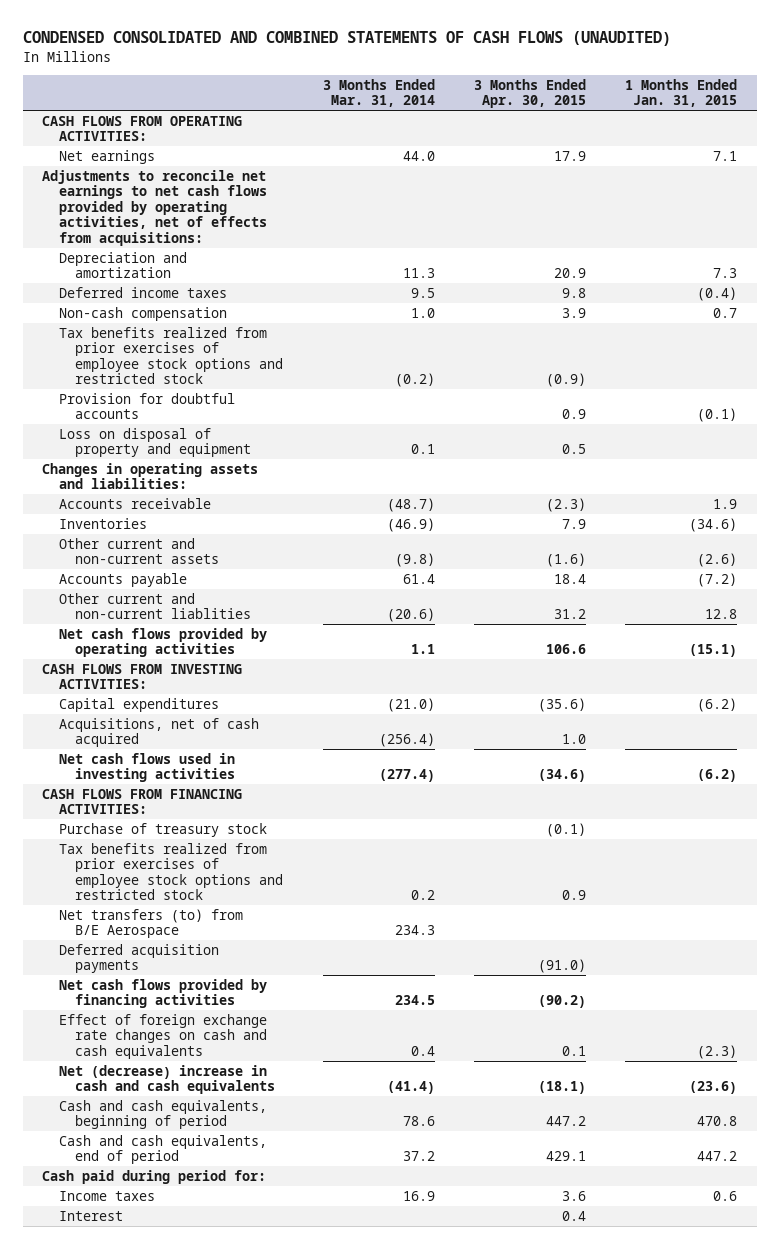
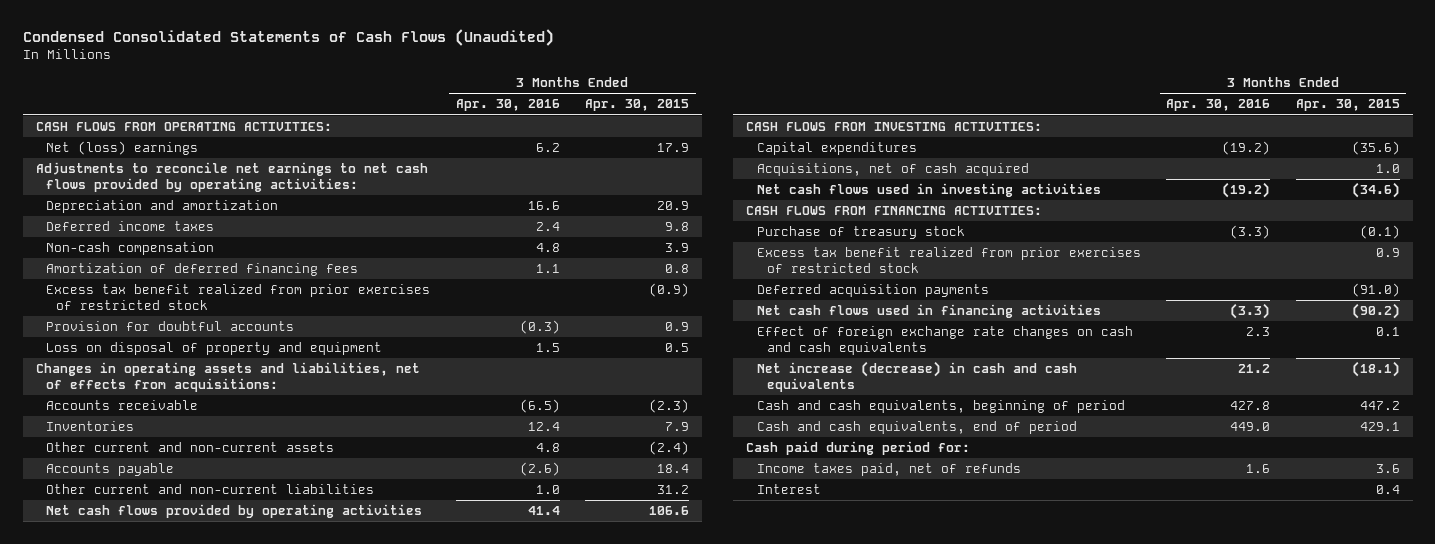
[22,31,671,47] CONDENSED CONSOLIDATED AND COMBINED STATEMENTS OF CASH FLOWS (UNAUDITED) -> [22,29,554,47] Condensed Consolidated Statements of Cash Flows (Unaudited)
[322,78,435,108] 3 Months Ended Mar. 31, 2014 -> none
[625,78,738,108] 1 Months Ended Jan. 31, 2015 -> none
none -> [455,99,560,112] Apr. 30, 2016
[58,149,155,164] Net earnings -> [46,141,199,156] Net (loss) earnings
[42,169,267,246] Adjustments to reconcile net earnings to net cash flows provided by operating activities, net of effects from acquisitions: -> [35,162,428,192] Adjustments to reconcile net earnings to net cash flows provided by operating activities:
none -> [46,263,359,277] Amortization of deferred financing fees
[58,326,284,385] Tax benefits realized from prior exercises of employee stock options and restricted stock -> [46,284,431,310] Excess tax benefit realized from prior exercises of restricted stock
[42,462,259,490] Changes in operating assets and liabilities: -> [35,362,420,392] Changes in operating assets and liabilities, net of effects from acquisitions:
[546,553,587,568] (1.6) -> [649,441,690,456] (2.4)
[58,592,252,620] Other current and non-current liablities -> [46,484,375,495] Other current and non-current liabilities
[58,908,243,939] Net transfers (to) from B/E Aerospace -> none
[58,842,284,901] Tax benefits realized from prior exercises of employee stock options and restricted stock -> [756,247,1141,273] Excess tax benefit realized from prior exercises of restricted stock
[58,978,267,1009] Net cash flows provided by financing activities -> [756,304,1101,319] Net cash flows used in financing activities
[58,1064,276,1095] Net (decrease) increase in cash and cash equivalents -> [756,361,1077,392] Net increase (decrease) in cash and cash equivalents
[58,1190,155,1201] Income taxes -> [756,463,1021,477] Income taxes paid, net of refunds

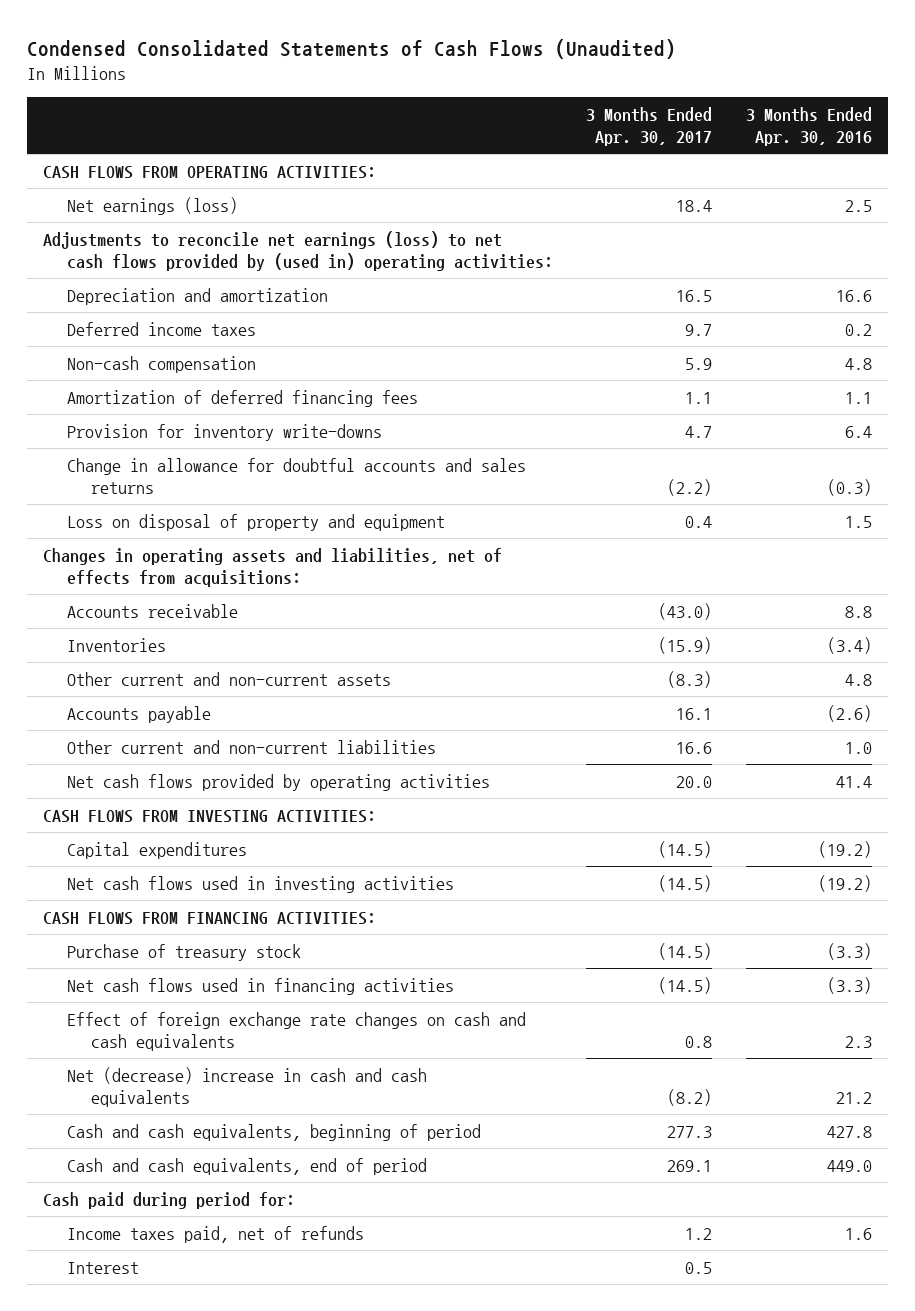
[585,99,690,112] Apr. 30, 2015 -> none
none -> [586,107,713,147] 3 Months Ended Apr. 30, 2017
[46,141,199,156] Net (loss) earnings -> [67,196,239,215] Net earnings (loss)
[535,143,560,153] 6.2 -> [844,199,872,212] 2.5
[35,162,428,192] Adjustments to reconcile net earnings to net cash flows provided by operating activities: -> [43,230,554,271] Adjustments to reconcile net earnings (loss) to net cash flows provided by (used in) operating activities:
[535,222,560,232] 2.4 -> [844,323,872,336] 0.2
[46,284,431,310] Excess tax benefit realized from prior exercises of restricted stock -> none
none -> [67,423,383,441] Provision for inventory write-downs
[46,321,295,332] Provision for doubtful accounts -> [67,457,527,494] Change in allowance for doubtful accounts and sales returns
[519,399,560,414] (6.5) -> [844,605,872,618] 8.8
[527,422,560,432] 12.4 -> [826,636,872,654] (3.4)
[756,163,1029,177] Acquisitions, net of cash acquired -> none
[756,247,1141,273] Excess tax benefit realized from prior exercises of restricted stock -> none
[756,284,989,298] Deferred acquisition payments -> none
[756,361,1077,392] Net increase (decrease) in cash and cash equivalents -> [67,1066,428,1107] Net (decrease) increase in cash and cash equivalents

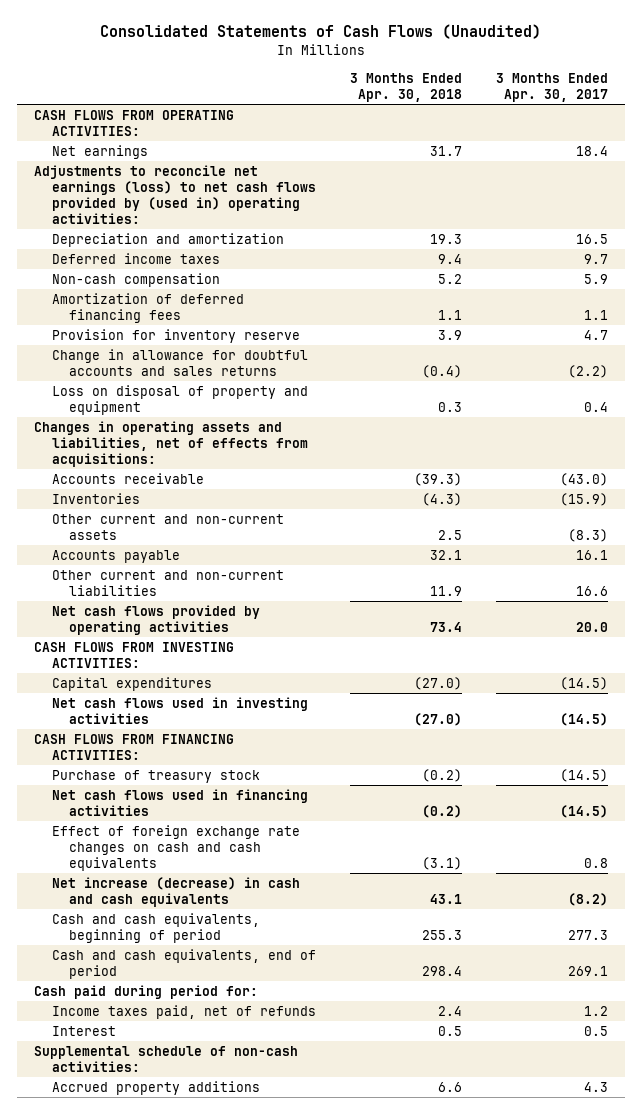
[26,38,676,59] Condensed Consolidated Statements of Cash Flows (Unaudited) -> [99,24,541,40] Consolidated Statements of Cash Flows (Unaudited)
[745,107,872,147] 3 Months Ended Apr. 30, 2016 -> none
none -> [349,72,462,102] 3 Months Ended Apr. 30, 2018
[67,196,239,215] Net earnings (loss) -> [51,144,148,159] Net earnings
[67,423,383,441] Provision for inventory write-downs -> [51,328,300,343] Provision for inventory reserve
[67,1066,428,1107] Net (decrease) increase in cash and cash equivalents -> [51,876,300,907] Net increase (decrease) in cash and cash equivalents
none -> [33,1045,298,1072] Supplemental schedule of non-cash activities:
none -> [51,1080,260,1095] Accrued property additions

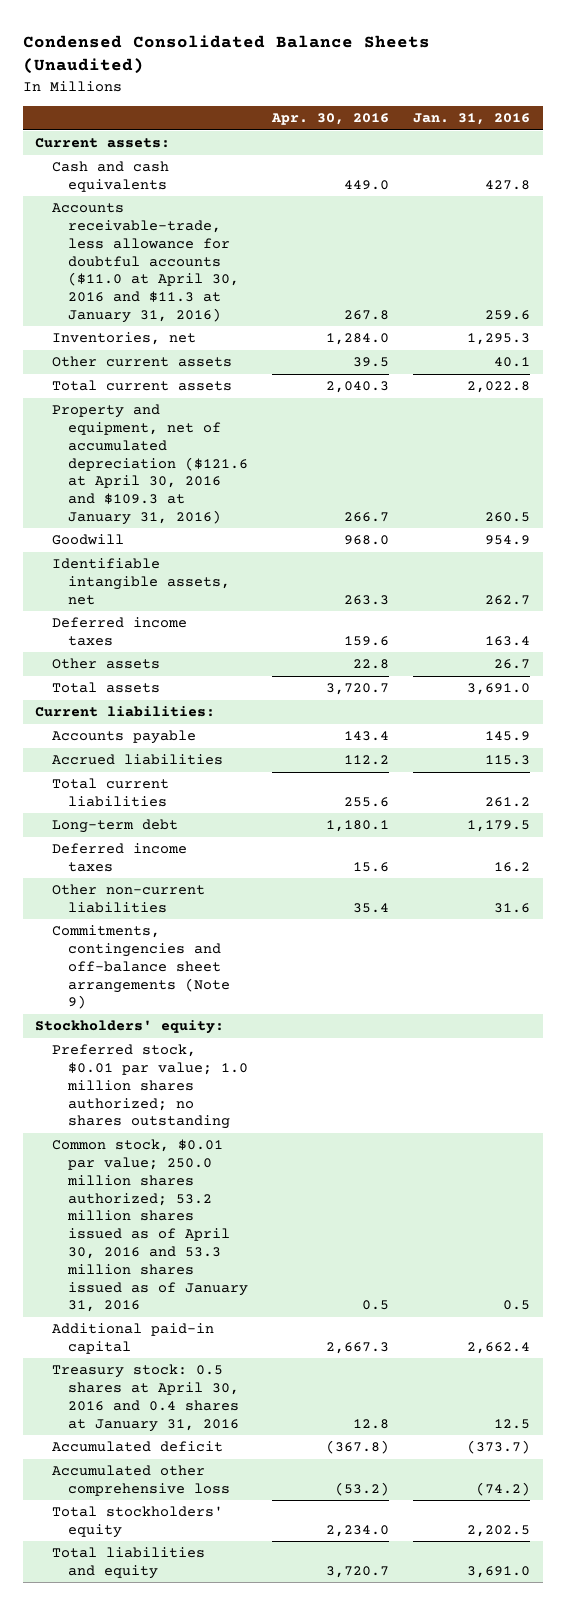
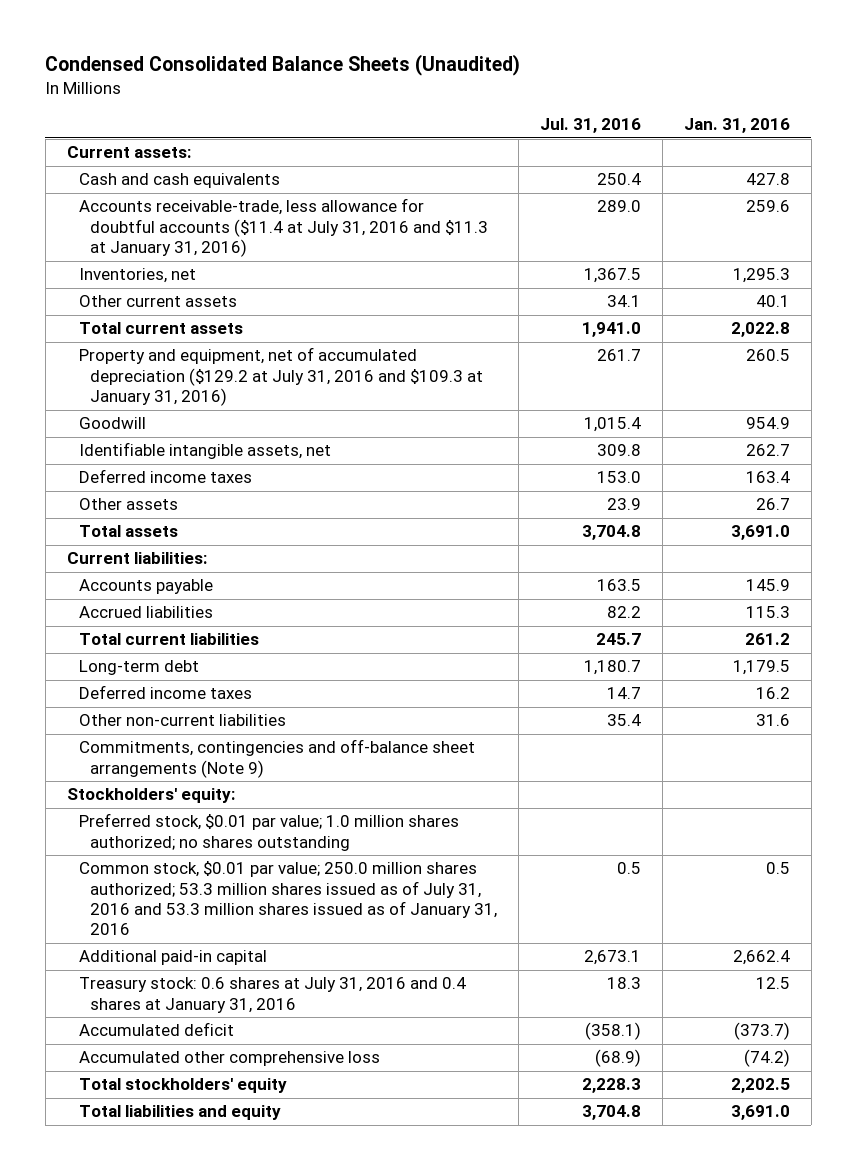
[271,113,390,126] Apr. 30, 2016 -> none
none -> [540,118,642,134] Jul. 31, 2016
[51,203,239,323] Accounts receivable-trade, less allowance for doubtful accounts ($11.0 at April 30, 2016 and $11.3 at January 31, 2016) -> [78,198,489,258] Accounts receivable-trade, less allowance for doubtful accounts ($11.4 at July 31, 2016 and $11.3 at January 31, 2016)
[51,404,248,525] Property and equipment, net of accumulated depreciation ($121.6 at April 30, 2016 and $109.3 at January 31, 2016) -> [78,347,484,407] Property and equipment, net of accumulated depreciation ($129.2 at July 31, 2016 and $109.3 at January 31, 2016)
[51,1139,248,1313] Common stock, $0.01 par value; 250.0 million shares authorized; 53.2 million shares issued as of April 30, 2016 and 53.3 million shares issued as of January 31, 2016 -> [78,861,498,936] Common stock, $0.01 par value; 250.0 million shares authorized; 53.3 million shares issued as of July 31, 2016 and 53.3 million shares issued as of January 31, 2016
[51,1364,239,1432] Treasury stock: 0.5 shares at April 30, 2016 and 0.4 shares at January 31, 2016 -> [78,977,466,1013] Treasury stock: 0.6 shares at July 31, 2016 and 0.4 shares at January 31, 2016

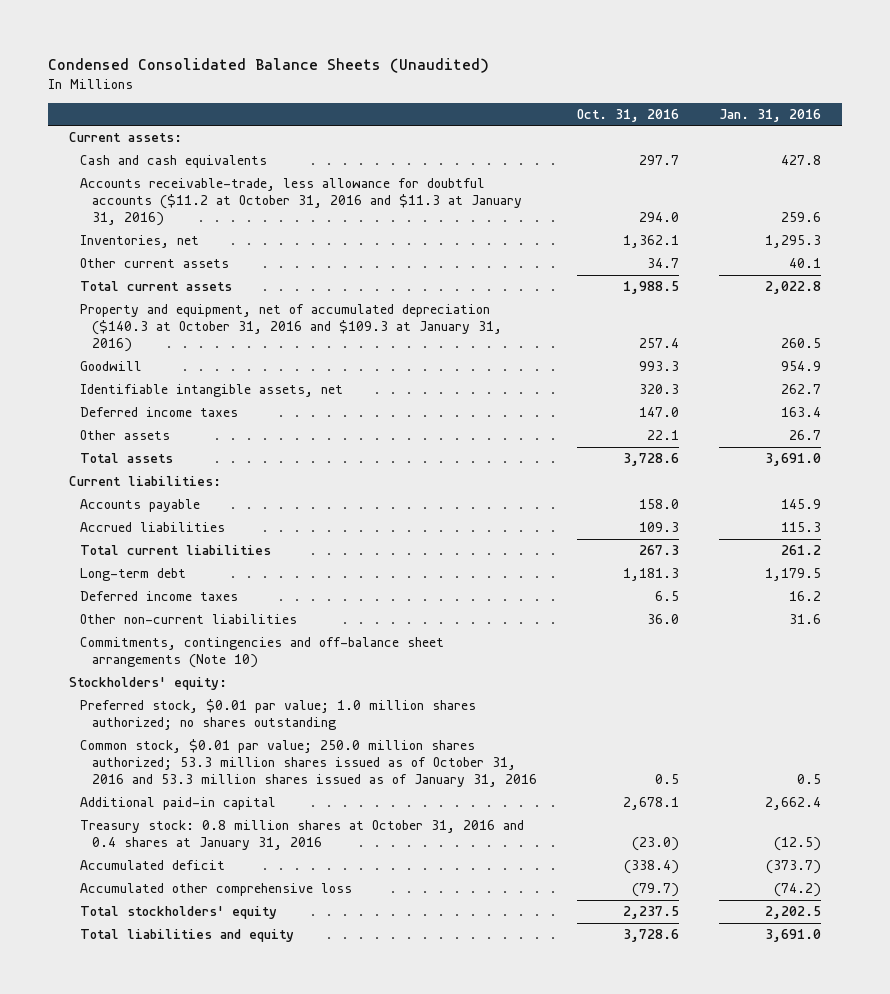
[540,118,642,134] Jul. 31, 2016 -> none
none -> [577,108,680,122] Oct. 31, 2016
[78,198,489,258] Accounts receivable-trade, less allowance for doubtful accounts ($11.4 at July 31, 2016 and $11.3 at January 31, 2016) -> [80,178,522,227] Accounts receivable-trade, less allowance for doubtful accounts ($11.2 at October 31, 2016 and $11.3 at January 31, 2016)
[78,347,484,407] Property and equipment, net of accumulated depreciation ($129.2 at July 31, 2016 and $109.3 at January 31, 2016) -> [80,304,502,353] Property and equipment, net of accumulated depreciation ($140.3 at October 31, 2016 and $109.3 at January 31, 2016)
[78,739,475,778] Commitments, contingencies and off-balance sheet arrangements (Note 9) -> [80,637,445,669] Commitments, contingencies and off-balance sheet arrangements (Note 10)
[78,861,498,936] Common stock, $0.01 par value; 250.0 million shares authorized; 53.3 million shares issued as of July 31, 2016 and 53.3 million shares issued as of January 31, 2016 -> [80,739,537,788] Common stock, $0.01 par value; 250.0 million shares authorized; 53.3 million shares issued as of October 31, 2016 and 53.3 million shares issued as of January 31, 2016
[78,977,466,1013] Treasury stock: 0.6 shares at July 31, 2016 and 0.4 shares at January 31, 2016 -> [80,820,525,851] Treasury stock: 0.8 million shares at October 31, 2016 and 0.4 shares at January 31, 2016
[755,977,790,990] 12.5 -> [774,837,822,852] (12.5)

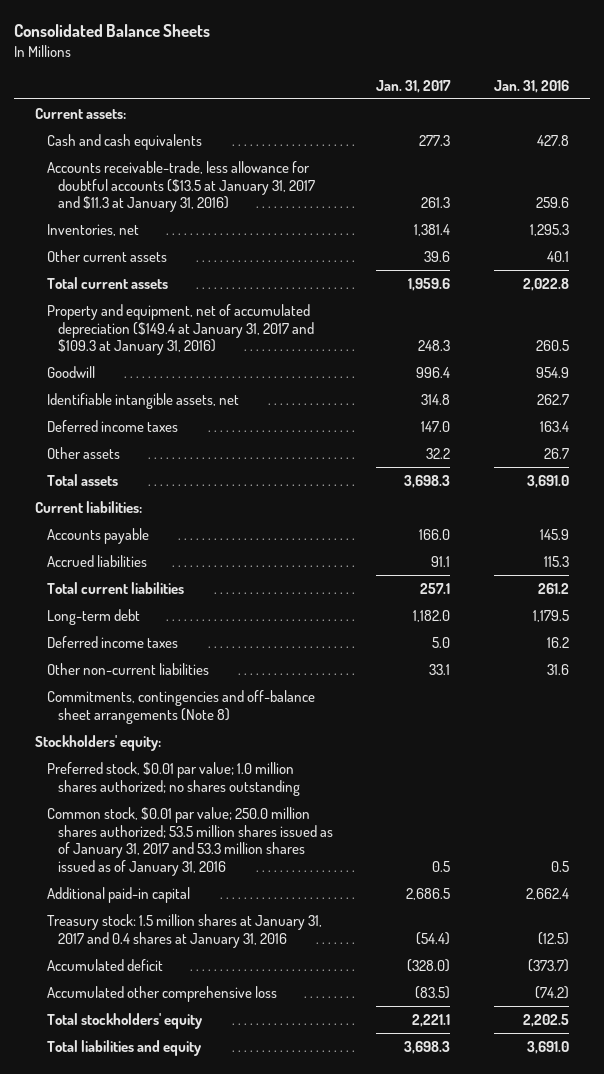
[48,57,490,73] Condensed Consolidated Balance Sheets (Unaudited) -> [13,23,210,37] Consolidated Balance Sheets
[577,108,680,122] Oct. 31, 2016 -> none
none -> [376,79,452,93] Jan. 31, 2017
[80,178,522,227] Accounts receivable-trade, less allowance for doubtful accounts ($11.2 at October 31, 2016 and $11.3 at January 31, 2016) -> [46,160,315,213] Accounts receivable-trade, less allowance for doubtful accounts ($13.5 at January 31, 2017 and $11.3 at January 31, 2016)
[80,304,502,353] Property and equipment, net of accumulated depreciation ($140.3 at October 31, 2016 and $109.3 at January 31, 2016) -> [46,303,314,356] Property and equipment, net of accumulated depreciation ($149.4 at January 31, 2017 and $109.3 at January 31, 2016)
[80,637,445,669] Commitments, contingencies and off-balance sheet arrangements (Note 10) -> [46,689,315,724] Commitments, contingencies and off-balance sheet arrangements (Note 8)
[80,739,537,788] Common stock, $0.01 par value; 250.0 million shares authorized; 53.3 million shares issued as of October 31, 2016 and 53.3 million shares issued as of January 31, 2016 -> [46,806,333,876] Common stock, $0.01 par value; 250.0 million shares authorized; 53.5 million shares issued as of January 31, 2017 and 53.3 million shares issued as of January 31, 2016
[80,820,525,851] Treasury stock: 0.8 million shares at October 31, 2016 and 0.4 shares at January 31, 2016 -> [46,913,322,948] Treasury stock: 1.5 million shares at January 31, 2017 and 0.4 shares at January 31, 2016

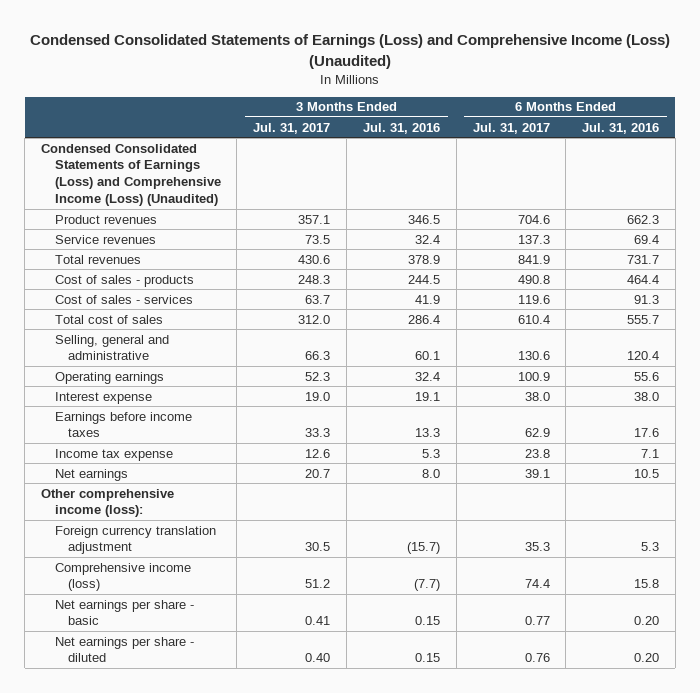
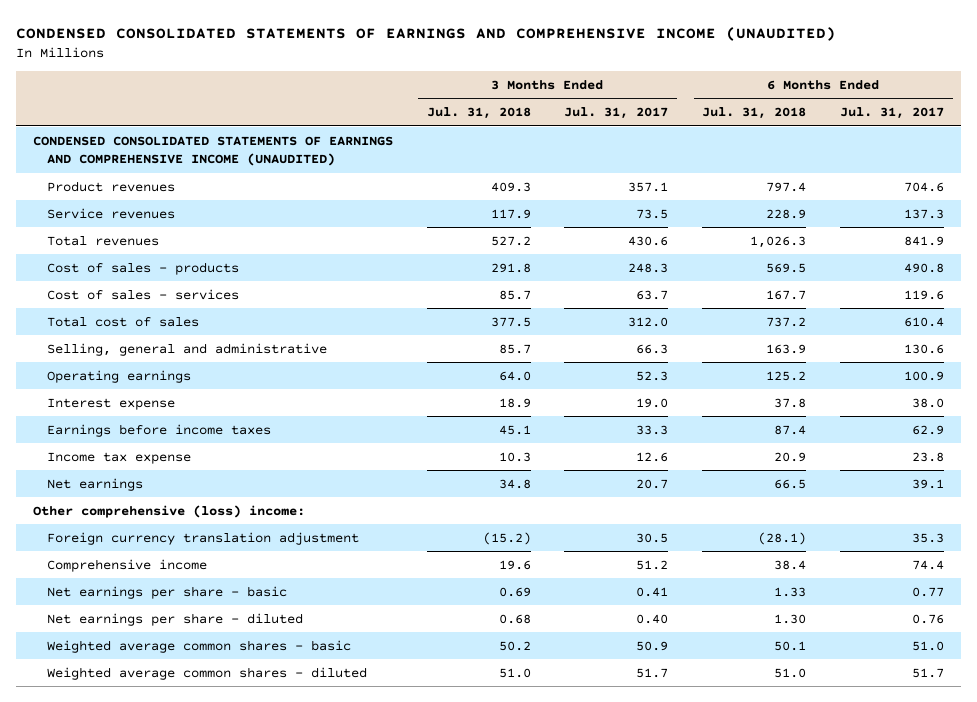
[30,34,671,69] Condensed Consolidated Statements of Earnings (Loss) and Comprehensive Income (Loss) (Unaudited) -> [15,26,836,41] CONDENSED CONSOLIDATED STATEMENTS OF EARNINGS AND COMPREHENSIVE INCOME (UNAUDITED)
[362,122,440,134] Jul. 31, 2016 -> none
[582,122,660,134] Jul. 31, 2016 -> none
none -> [426,106,531,119] Jul. 31, 2018
none -> [702,106,807,119] Jul. 31, 2018
[41,143,221,207] Condensed Consolidated Statements of Earnings (Loss) and Comprehensive Income (Loss) (Unaudited) -> [32,135,393,167] CONDENSED CONSOLIDATED STATEMENTS OF EARNINGS AND COMPREHENSIVE INCOME (UNAUDITED)
[41,488,175,518] Other comprehensive income (loss): -> [32,504,305,518] Other comprehensive (loss) income:
[54,562,191,592] Comprehensive income (loss) -> [46,558,207,572] Comprehensive income
none -> [46,639,351,653] Weighted average common shares - basic
none -> [46,666,367,680] Weighted average common shares - diluted

